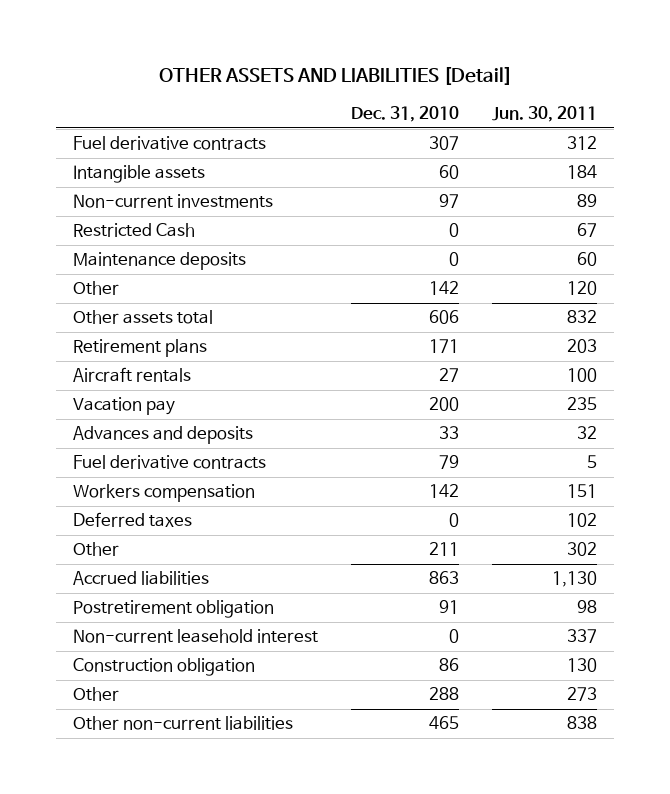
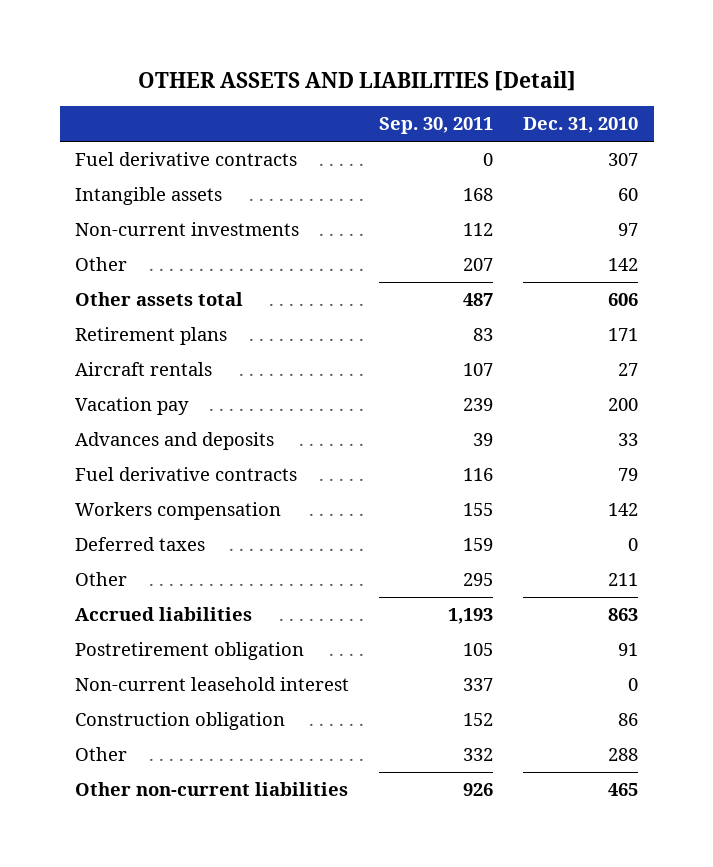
[492,106,598,123] Jun. 30, 2011 -> none
none -> [379,117,494,135] Sep. 30, 2011
[72,223,195,238] Restricted Cash -> none
[72,252,246,271] Maintenance deposits -> none

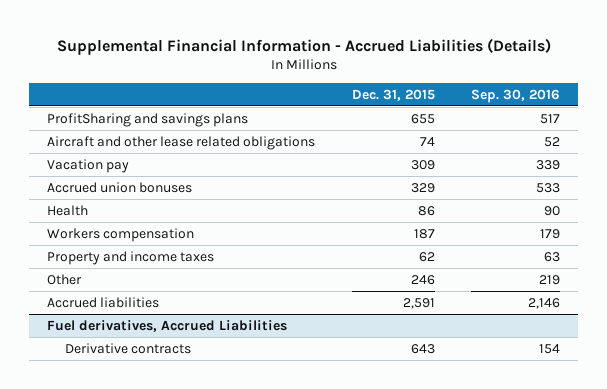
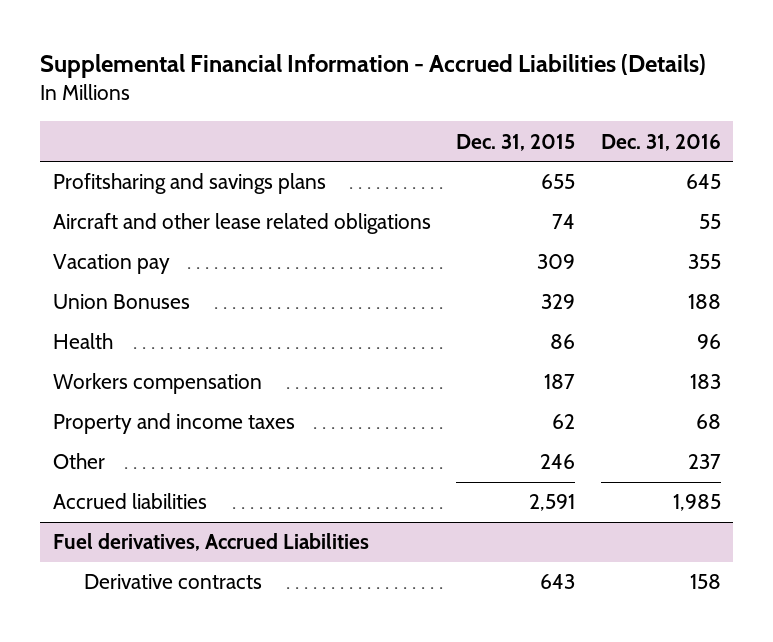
[470,88,560,103] Sep. 30, 2016 -> none
none -> [600,133,721,151] Dec. 31, 2016
[47,112,249,127] ProfitSharing and savings plans -> [52,173,326,195] Profitsharing and savings plans
[47,181,193,193] Accrued union bonuses -> [52,294,190,310] Union Bonuses

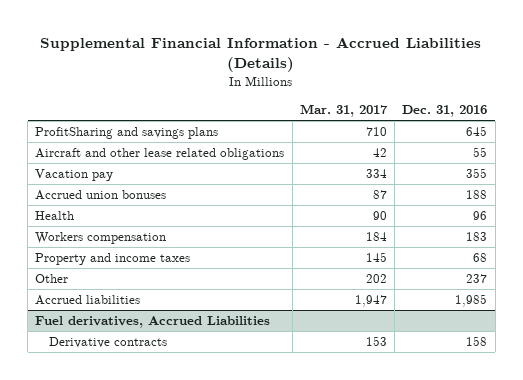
[456,133,576,151] Dec. 31, 2015 -> none
none -> [299,104,388,118] Mar. 31, 2017
[52,173,326,195] Profitsharing and savings plans -> [35,127,219,140] ProfitSharing and savings plans
[52,294,190,310] Union Bonuses -> [35,190,167,201] Accrued union bonuses

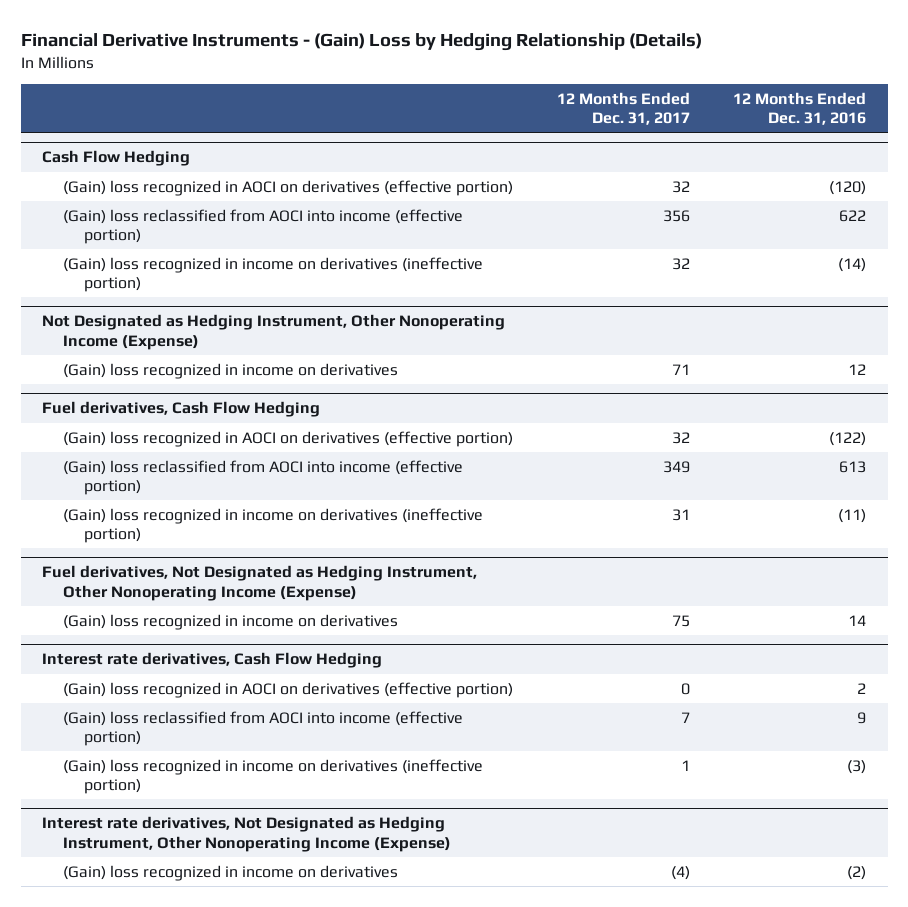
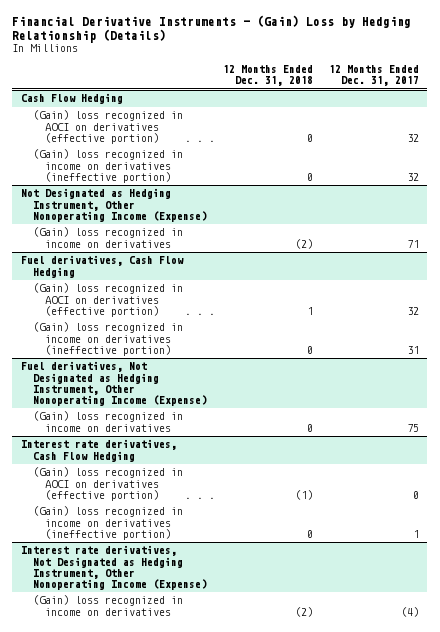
[732,91,866,126] 12 Months Ended Dec. 31, 2016 -> none
none -> [222,65,313,87] 12 Months Ended Dec. 31, 2018
[63,208,464,245] (Gain) loss reclassified from AOCI into income (effective portion) -> none
[63,459,464,496] (Gain) loss reclassified from AOCI into income (effective portion) -> none
[63,710,464,747] (Gain) loss reclassified from AOCI into income (effective portion) -> none

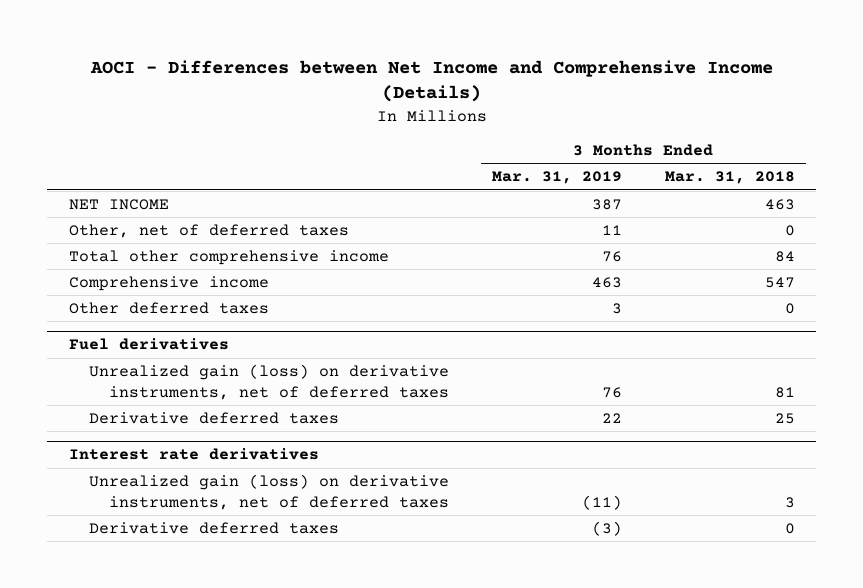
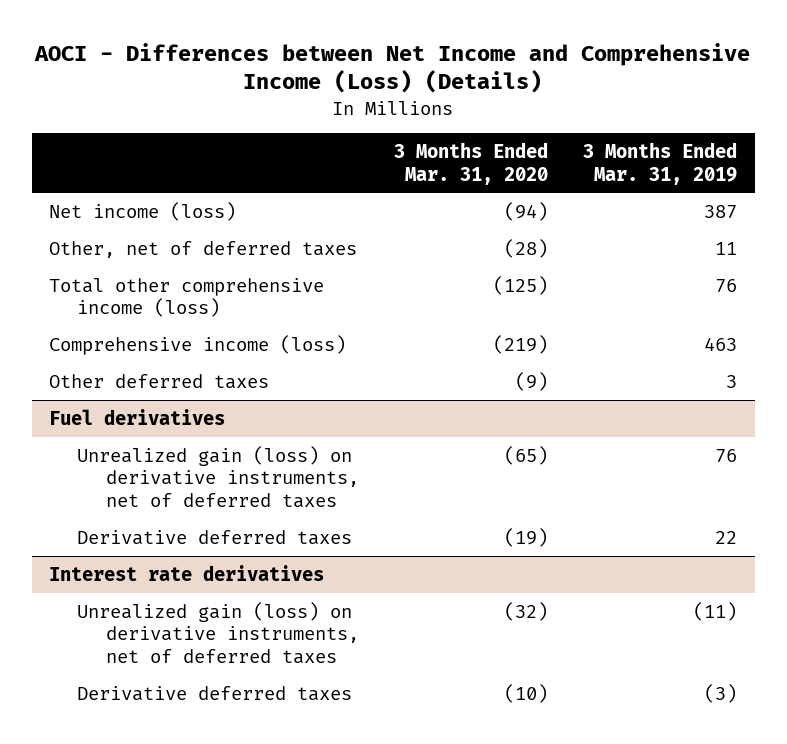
[89,59,773,103] AOCI - Differences between Net Income and Comprehensive Income (Details) -> [34,42,751,94] AOCI - Differences between Net Income and Comprehensive Income (Loss) (Details)
[664,171,795,185] Mar. 31, 2018 -> none
none -> [394,142,549,185] 3 Months Ended Mar. 31, 2020
[68,198,169,210] NET INCOME -> [49,201,237,221] Net income (loss)
[68,249,389,265] Total other comprehensive income -> [49,277,325,318] Total other comprehensive income (loss)
[68,275,269,291] Comprehensive income -> [49,334,347,355] Comprehensive income (loss)

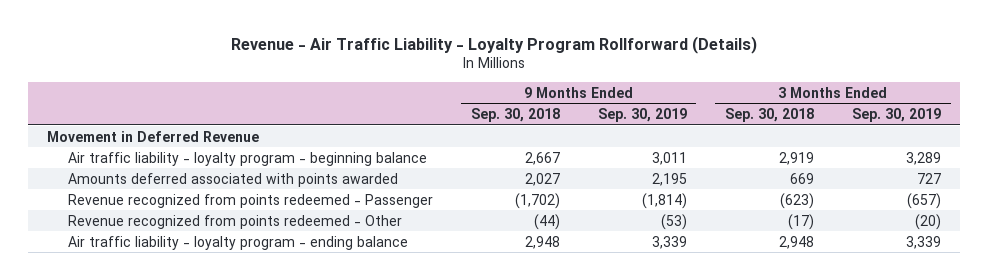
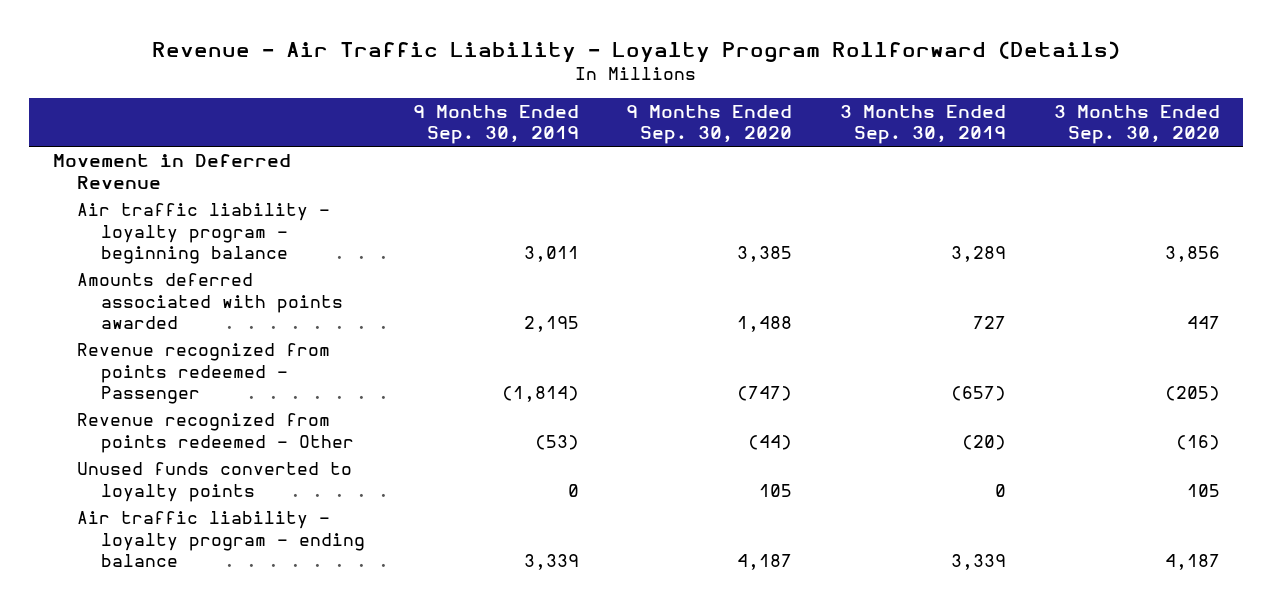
[470,108,560,123] Sep. 30, 2018 -> none
[725,108,815,123] Sep. 30, 2018 -> none
none -> [626,104,793,145] 9 Months Ended Sep. 30, 2020
none -> [1053,104,1220,145] 3 Months Ended Sep. 30, 2020
none -> [77,462,353,502] Unused funds converted to loyalty points

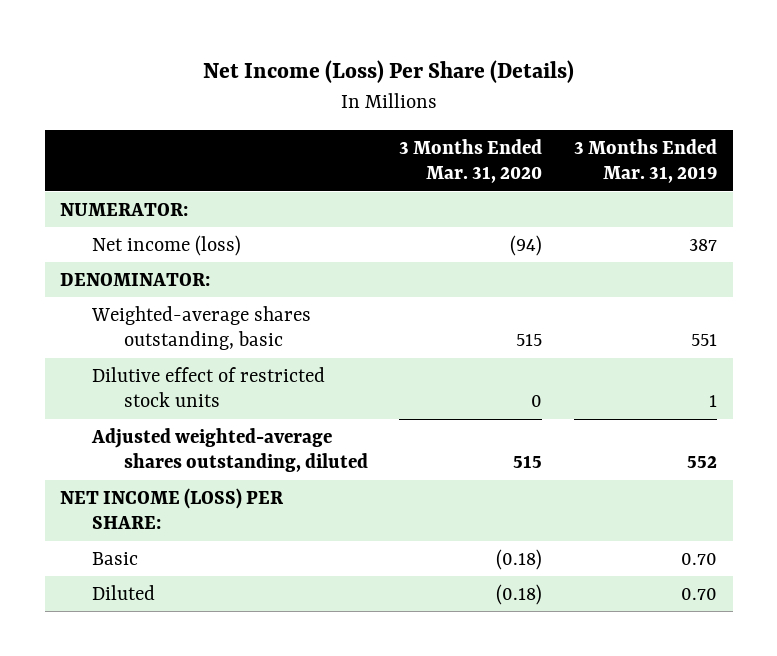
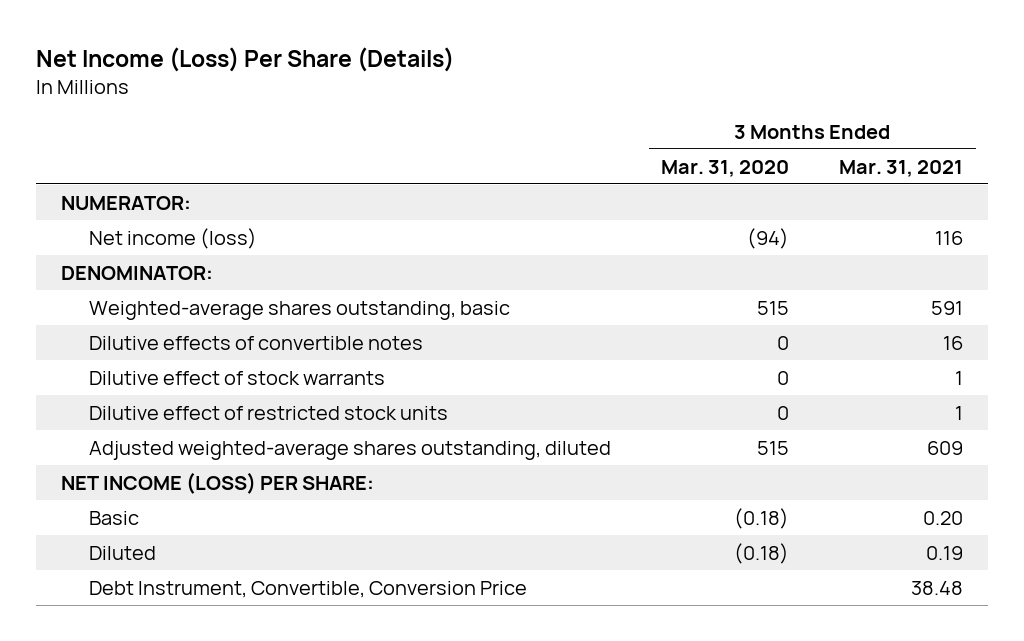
[573,138,717,184] 3 Months Ended Mar. 31, 2019 -> none
none -> [839,159,964,177] Mar. 31, 2021
none -> [89,335,424,350] Dilutive effects of convertible notes
none -> [89,370,386,385] Dilutive effect of stock warrants
none -> [89,580,528,598] Debt Instrument, Convertible, Conversion Price

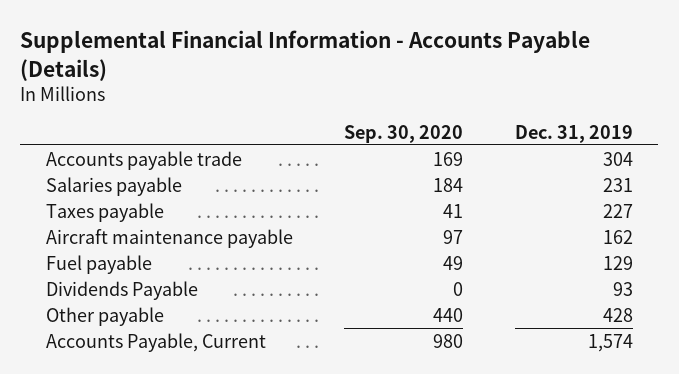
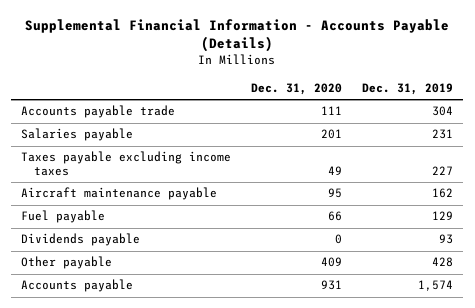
[344,124,464,143] Sep. 30, 2020 -> none
none -> [251,82,343,95] Dec. 31, 2020
[46,202,165,222] Taxes payable -> [21,151,232,177] Taxes payable excluding income taxes
[46,280,199,300] Dividends Payable -> [21,233,141,247] Dividends payable
[46,332,267,352] Accounts Payable, Current -> [21,279,134,293] Accounts payable

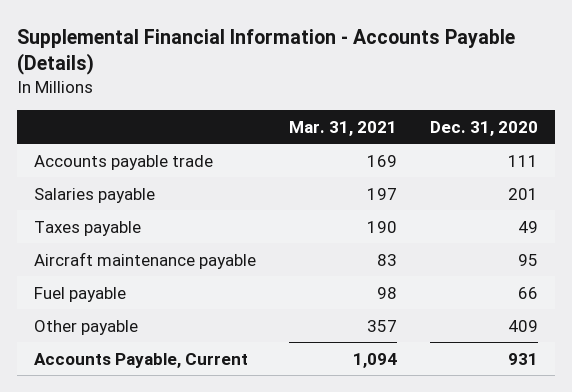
[362,82,454,95] Dec. 31, 2019 -> none
none -> [288,120,397,136] Mar. 31, 2021
[21,151,232,177] Taxes payable excluding income taxes -> [33,220,141,236] Taxes payable
[21,233,141,247] Dividends payable -> none
[21,279,134,293] Accounts payable -> [33,352,248,368] Accounts Payable, Current

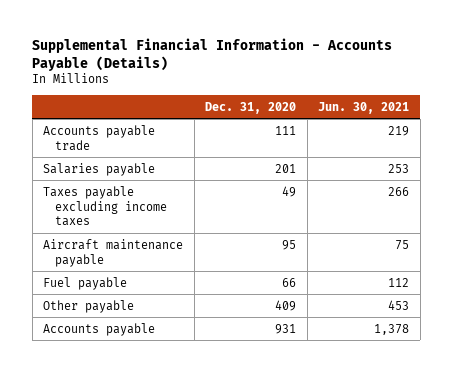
[288,120,397,136] Mar. 31, 2021 -> none
none -> [318,101,410,114] Jun. 30, 2021
[33,220,141,236] Taxes payable -> [43,185,167,227] Taxes payable excluding income taxes
[33,352,248,368] Accounts Payable, Current -> [43,322,156,336] Accounts payable

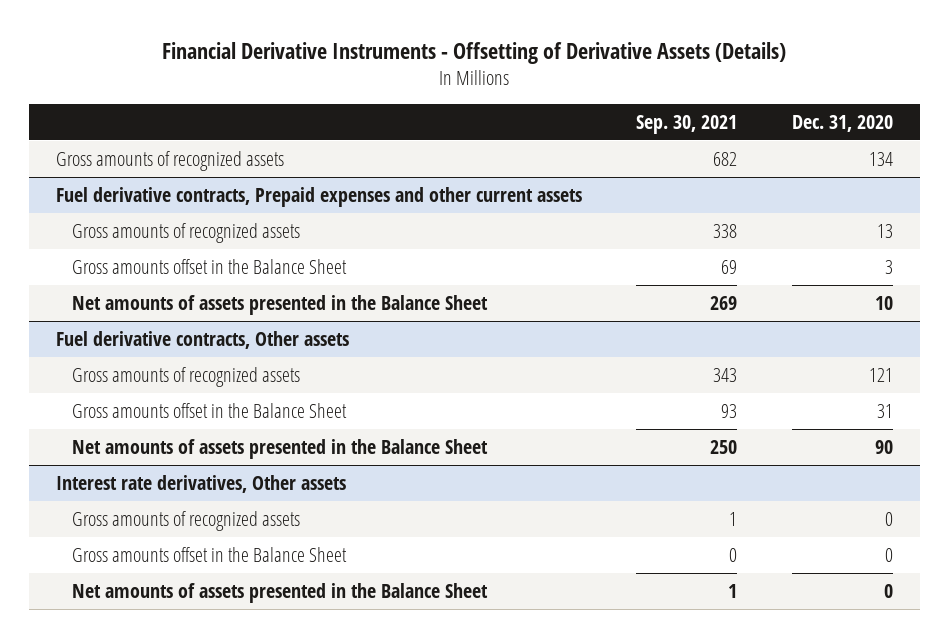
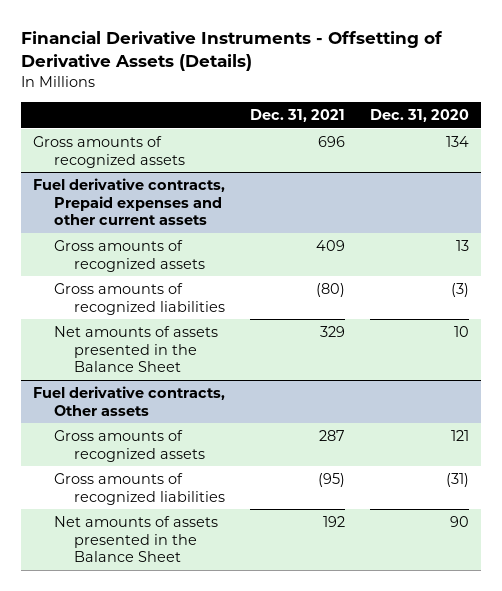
[636,114,738,134] Sep. 30, 2021 -> none
none -> [250,108,346,122] Dec. 31, 2021
[71,258,347,274] Gross amounts offset in the Balance Sheet -> [53,283,225,315] Gross amounts of recognized liabilities
[884,259,893,274] 3 -> [450,283,469,298] (3)
[71,402,347,418] Gross amounts offset in the Balance Sheet -> [53,473,225,505] Gross amounts of recognized liabilities
[876,403,893,418] 31 -> [445,473,469,488] (31)
[56,474,347,493] Interest rate derivatives, Other assets -> none
[71,510,300,531] Gross amounts of recognized assets -> none
[71,546,347,562] Gross amounts offset in the Balance Sheet -> none
[71,582,488,603] Net amounts of assets presented in the Balance Sheet -> none

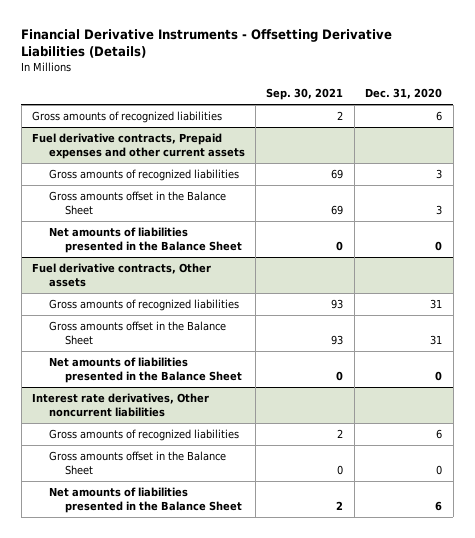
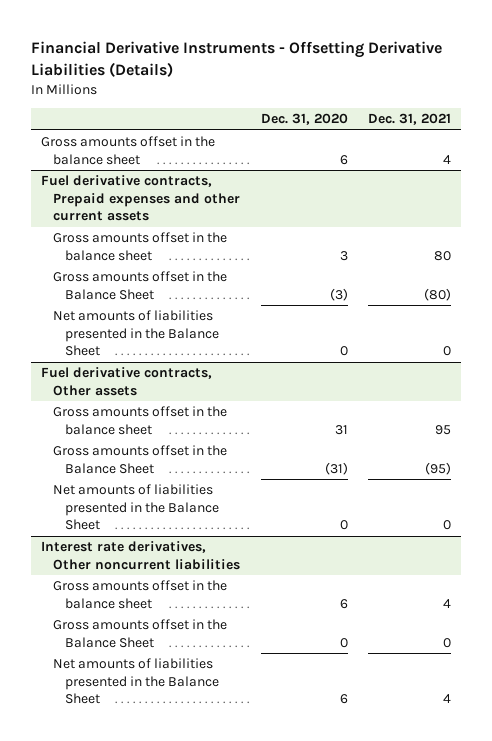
[266,88,344,101] Sep. 30, 2021 -> none
none -> [367,113,451,126] Dec. 31, 2021
[32,111,223,124] Gross amounts of recognized liabilities -> [41,136,216,165] Gross amounts offset in the balance sheet
[48,169,239,182] Gross amounts of recognized liabilities -> [53,232,228,261] Gross amounts offset in the balance sheet
[436,205,443,216] 3 -> [329,287,348,301] (3)
[48,299,239,312] Gross amounts of recognized liabilities -> [53,406,228,435] Gross amounts offset in the balance sheet
[430,335,443,346] 31 -> [324,461,348,475] (31)
[48,429,239,442] Gross amounts of recognized liabilities -> [53,580,228,609] Gross amounts offset in the balance sheet

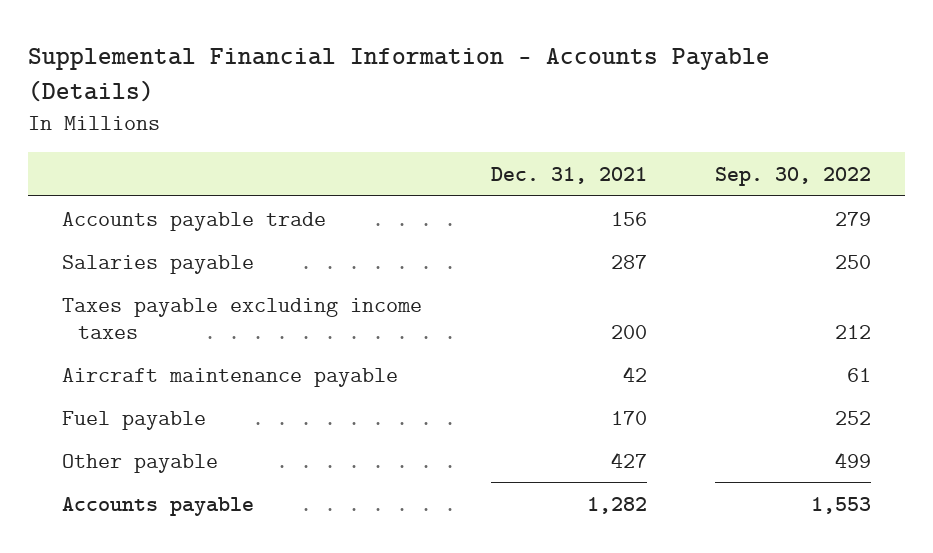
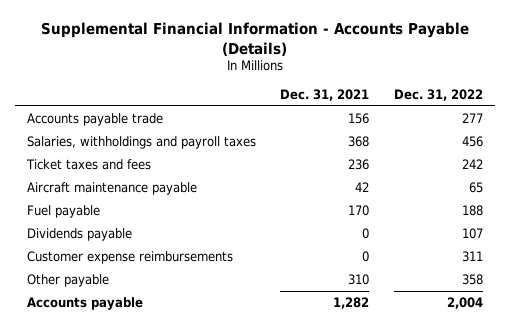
[714,166,871,186] Sep. 30, 2022 -> none
none -> [393,88,483,101] Dec. 31, 2022
[62,254,255,274] Salaries payable -> none
[62,297,423,339] Taxes payable excluding income taxes -> none
none -> [27,135,257,149] Salaries, withholdings and payroll taxes
none -> [26,158,152,170] Ticket taxes and fees
none -> [27,227,133,241] Dividends payable
none -> [27,250,234,264] Customer expense reimbursements
[610,451,647,468] 427 -> [348,273,370,285] 310

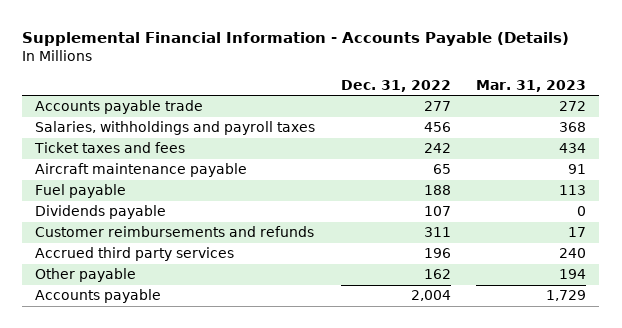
[280,88,370,101] Dec. 31, 2021 -> none
none -> [476,79,587,92] Mar. 31, 2023
[27,250,234,264] Customer expense reimbursements -> [35,226,315,238] Customer reimbursements and refunds
none -> [35,247,235,262] Accrued third party services
[461,273,483,285] 358 -> [423,269,451,280] 162

